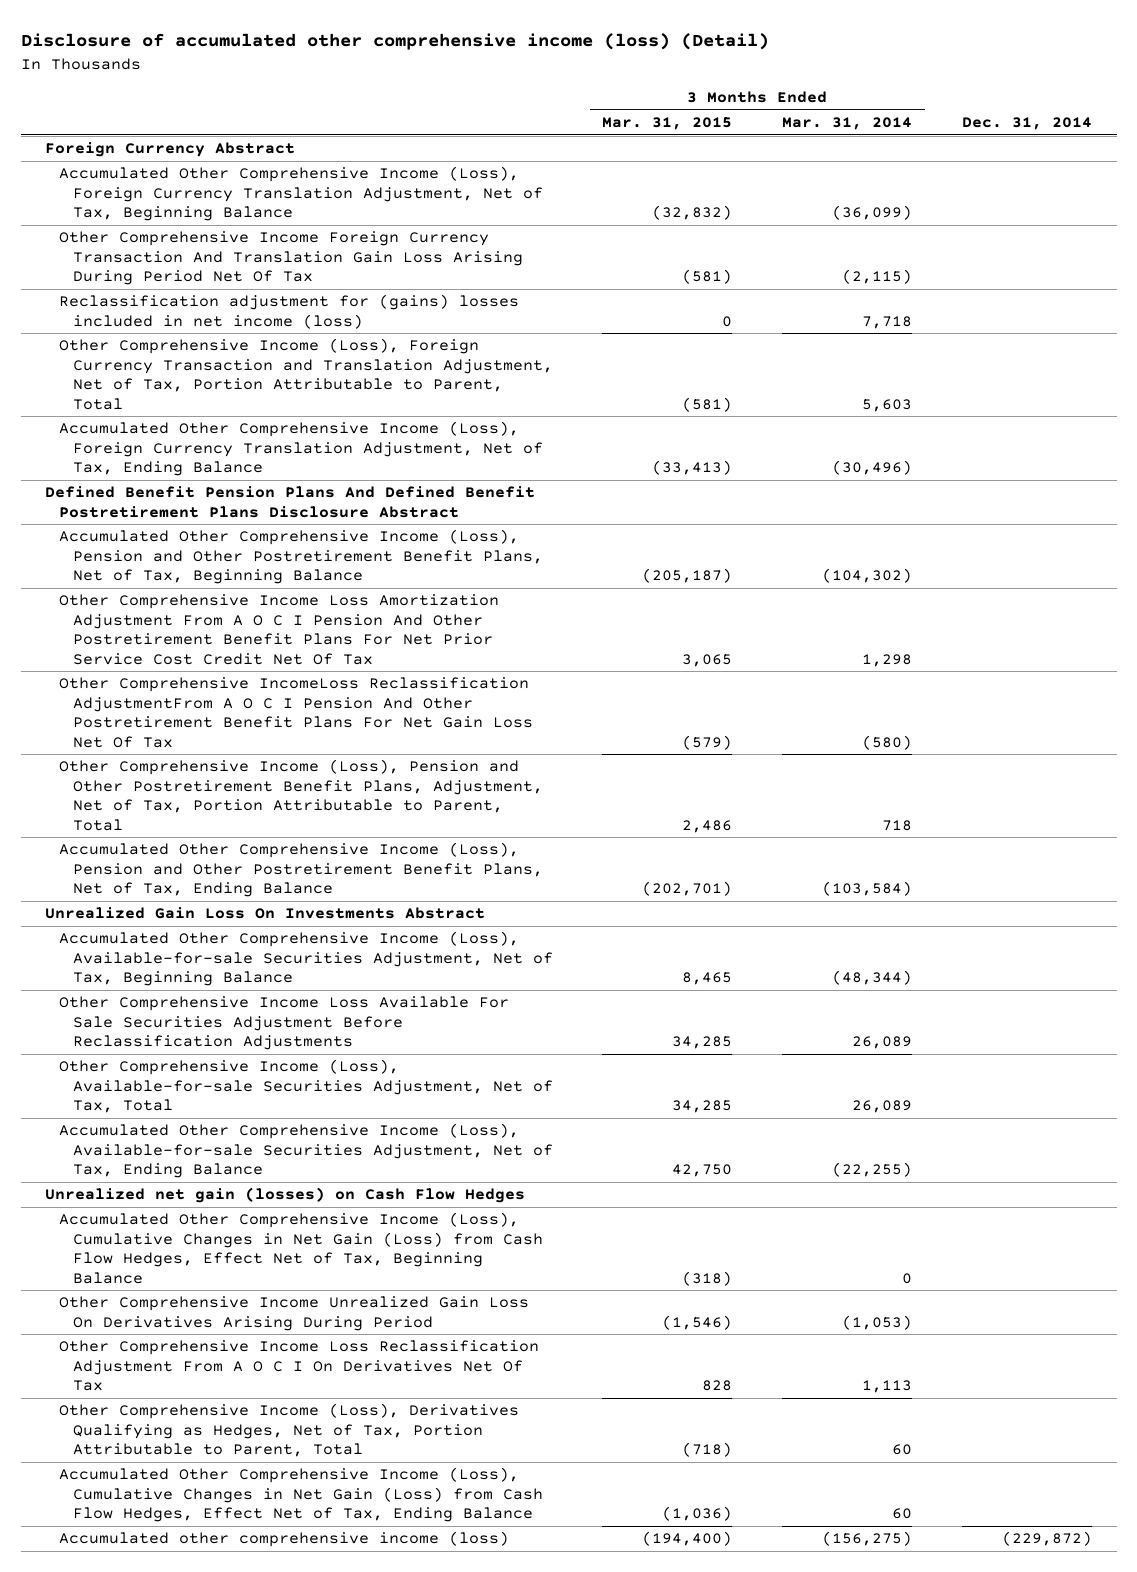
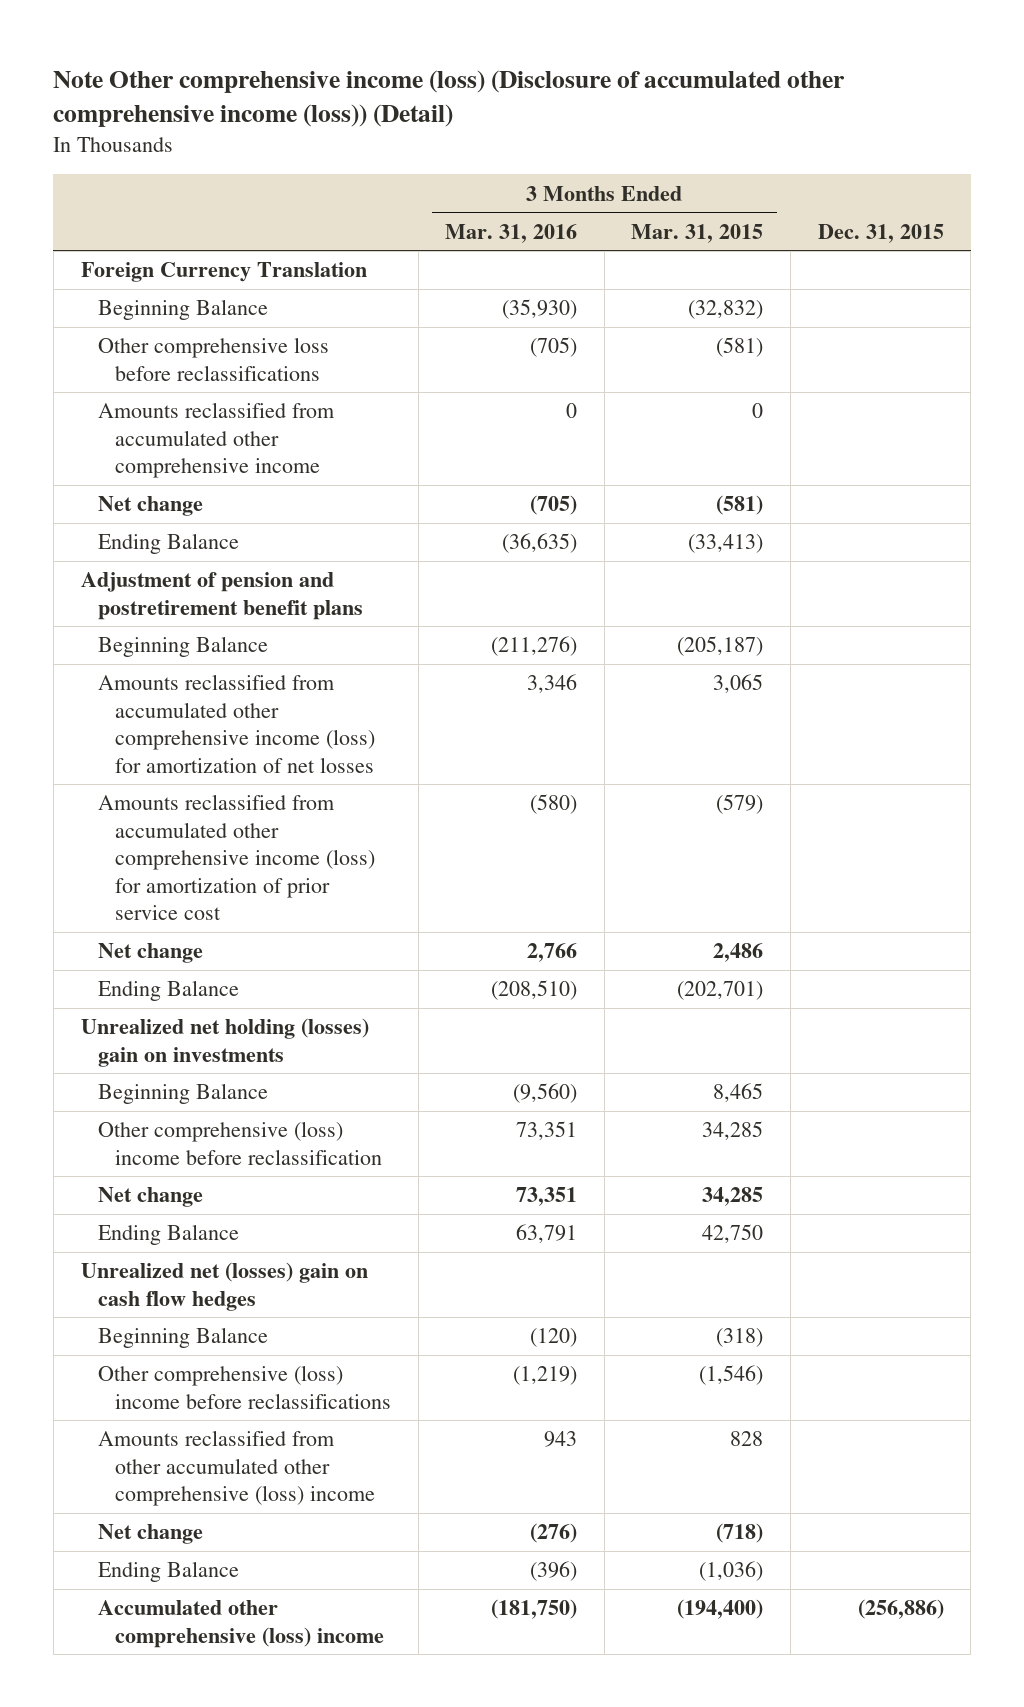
[20,33,769,51] Disclosure of accumulated other comprehensive income (loss) (Detail) -> [53,69,846,128] Note Other comprehensive income (loss) (Disclosure of accumulated other comprehensive income (loss)) (Detail)
[782,117,913,131] Mar. 31, 2014 -> none
[961,117,1092,131] Dec. 31, 2014 -> none
none -> [445,223,578,243] Mar. 31, 2016
none -> [817,223,944,243] Dec. 31, 2015
[45,142,296,158] Foreign Currency Abstract -> [80,262,367,283] Foreign Currency Translation
[59,166,543,222] Accumulated Other Comprehensive Income (Loss), Foreign Currency Translation Adjustment, Net of Tax, Beginning Balance -> [97,299,268,321] Beginning Balance
[59,231,523,286] Other Comprehensive Income Foreign Currency Transaction And Translation Gain Loss Arising During Period Net Of Tax -> [97,337,329,381] Other comprehensive loss before reclassifications
[59,294,520,329] Reclassification adjustment for (gains) losses included in net income (loss) -> [97,402,335,479] Amounts reclassified from accumulated other comprehensive income
[59,338,553,410] Other Comprehensive Income (Loss), Foreign Currency Transaction and Translation Adjustment, Net of Tax, Portion Attributable to Parent, Total -> [97,496,203,517] Net change
[59,421,543,477] Accumulated Other Comprehensive Income (Loss), Foreign Currency Translation Adjustment, Net of Tax, Ending Balance -> [97,533,239,555] Ending Balance
[45,486,536,518] Defined Benefit Pension Plans And Defined Benefit Postretirement Plans Disclosure Abstract -> [80,572,363,620] Adjustment of pension and postretirement benefit plans
[59,529,543,585] Accumulated Other Comprehensive Income (Loss), Pension and Other Postretirement Benefit Plans, Net of Tax, Beginning Balance -> [97,636,268,658] Beginning Balance
[59,594,500,665] Other Comprehensive Income Loss Amortization Adjustment From A O C I Pension And Other Postretirement Benefit Plans For Net Prior Service Cost Credit Net Of Tax -> [97,674,376,773] Amounts reclassified from accumulated other comprehensive income (loss) for amortization of net losses
[59,677,533,748] Other Comprehensive IncomeLoss Reclassification AdjustmentFrom A O C I Pension And Other Postretirement Benefit Plans For Net Gain Loss Net Of Tax -> [97,794,376,921] Amounts reclassified from accumulated other comprehensive income (loss) for amortization of prior service cost
[59,759,543,831] Other Comprehensive Income (Loss), Pension and Other Postretirement Benefit Plans, Adjustment, Net of Tax, Portion Attributable to Parent, Total -> [97,943,203,964] Net change
[59,842,543,898] Accumulated Other Comprehensive Income (Loss), Pension and Other Postretirement Benefit Plans, Net of Tax, Ending Balance -> [97,980,239,1002] Ending Balance
[45,907,486,920] Unrealized Gain Loss On Investments Abstract -> [80,1018,369,1067] Unrealized net holding (losses) gain on investments
[59,931,553,987] Accumulated Other Comprehensive Income (Loss), Available-for-sale Securities Adjustment, Net of Tax, Beginning Balance -> [97,1083,268,1105] Beginning Balance
[59,996,510,1051] Other Comprehensive Income Loss Available For Sale Securities Adjustment Before Reclassification Adjustments -> [97,1121,383,1165] Other comprehensive (loss) income before reclassification
[59,1059,553,1114] Other Comprehensive Income (Loss), Available-for-sale Securities Adjustment, Net of Tax, Total -> [97,1187,203,1208] Net change
[59,1123,553,1179] Accumulated Other Comprehensive Income (Loss), Available-for-sale Securities Adjustment, Net of Tax, Ending Balance -> [97,1224,239,1246] Ending Balance
[45,1187,526,1204] Unrealized net gain (losses) on Cash Flow Hedges -> [80,1262,368,1311] Unrealized net (losses) gain on cash flow hedges
[59,1212,543,1284] Accumulated Other Comprehensive Income (Loss), Cumulative Changes in Net Gain (Loss) from Cash Flow Hedges, Effect Net of Tax, Beginning Balance -> [97,1327,268,1349] Beginning Balance
[59,1296,530,1331] Other Comprehensive Income Unrealized Gain Loss On Derivatives Arising During Period -> [97,1365,392,1409] Other comprehensive (loss) income before reclassifications
[59,1340,540,1392] Other Comprehensive Income Loss Reclassification Adjustment From A O C I On Derivatives Net Of Tax -> [97,1430,376,1507] Amounts reclassified from other accumulated other comprehensive (loss) income
[59,1403,520,1458] Other Comprehensive Income (Loss), Derivatives Qualifying as Hedges, Net of Tax, Portion Attributable to Parent, Total -> [97,1524,203,1545] Net change
[59,1467,543,1523] Accumulated Other Comprehensive Income (Loss), Cumulative Changes in Net Gain (Loss) from Cash Flow Hedges, Effect Net of Tax, Ending Balance -> [97,1561,239,1583] Ending Balance
[59,1531,510,1548] Accumulated other comprehensive income (loss) -> [97,1600,385,1648] Accumulated other comprehensive (loss) income

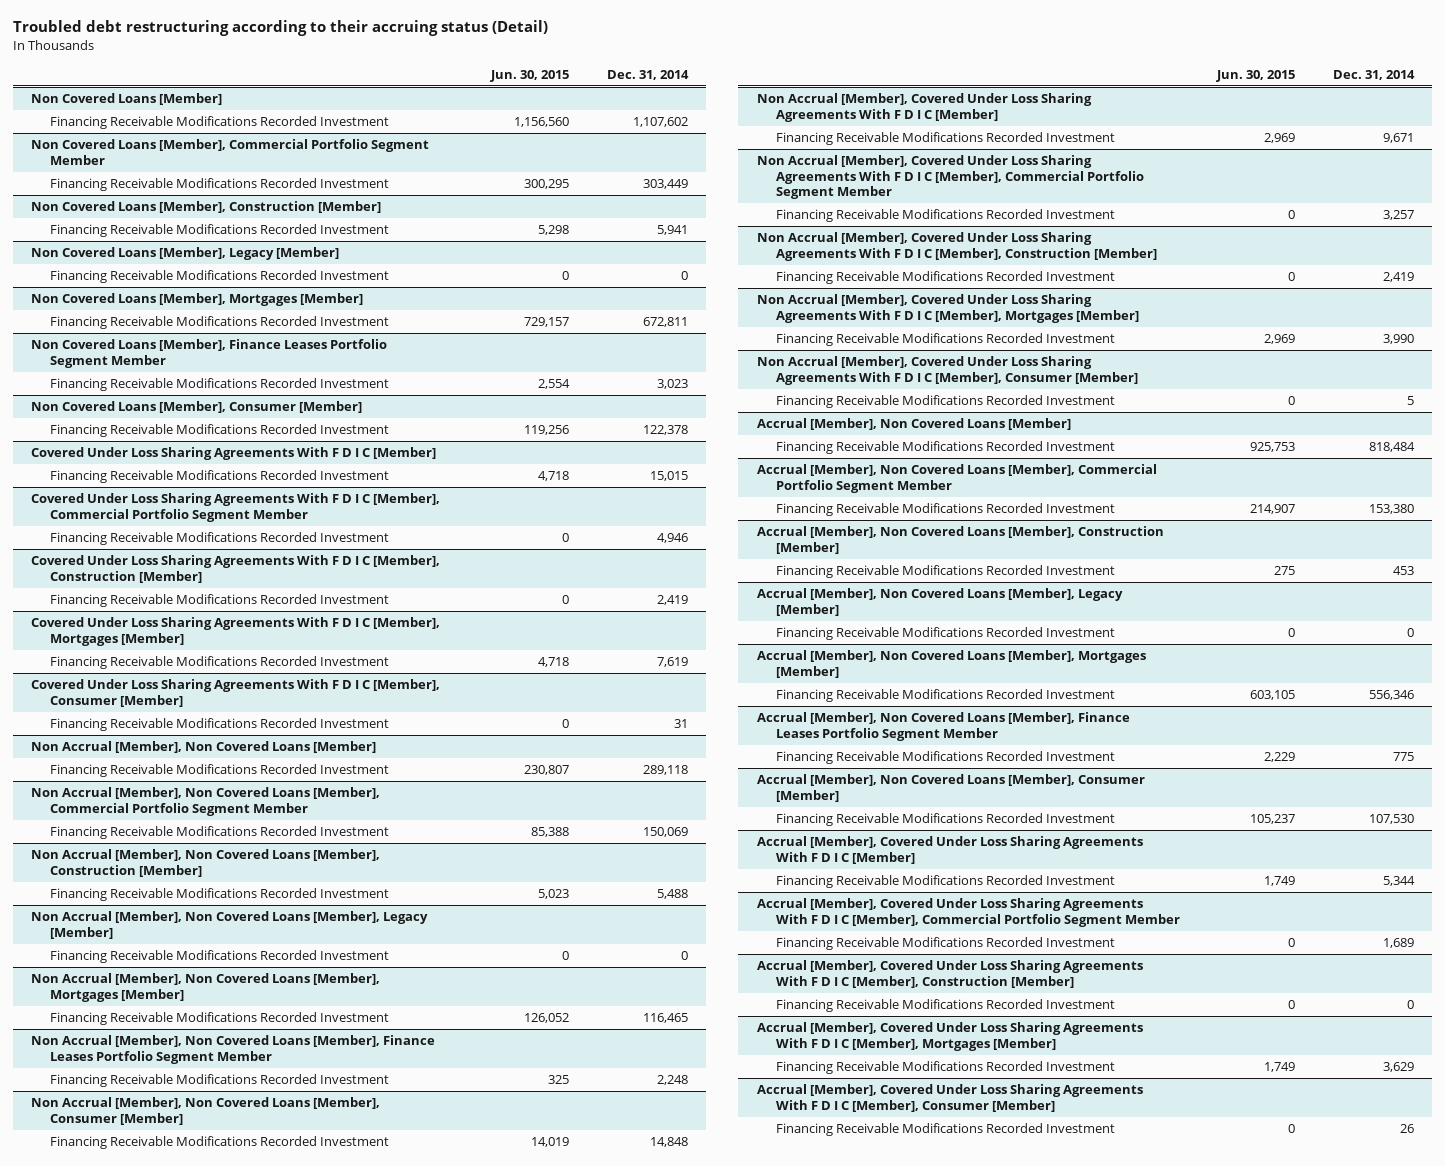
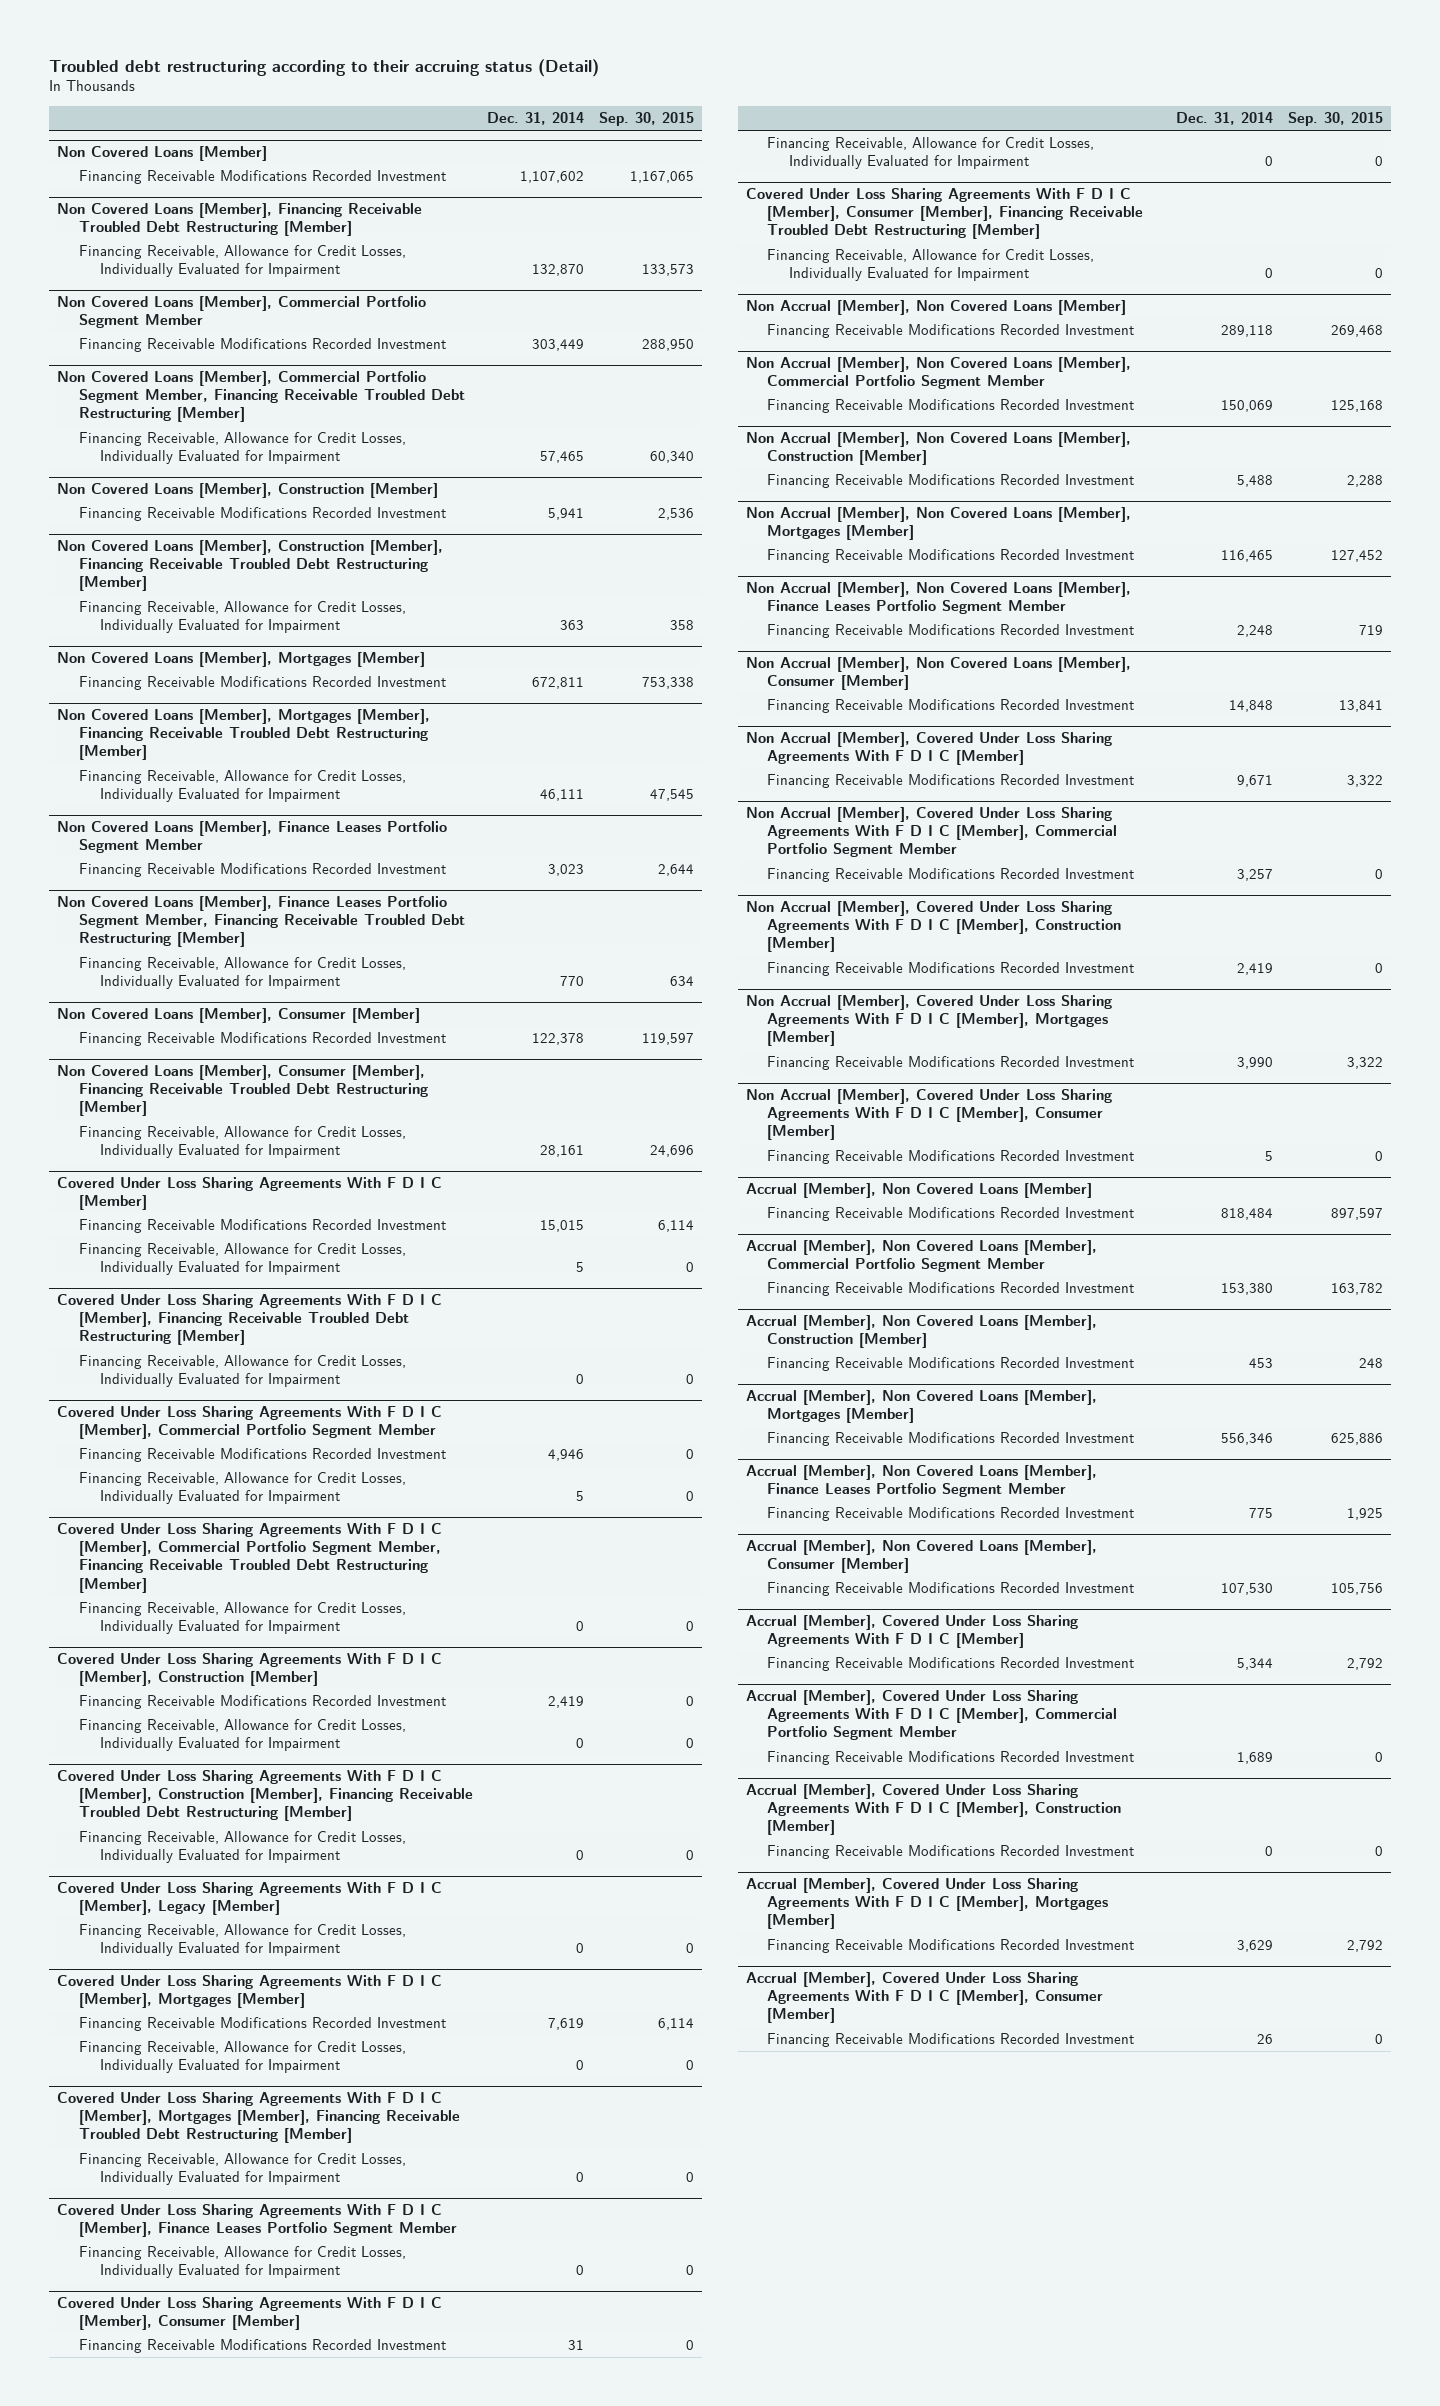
[490,69,570,82] Jun. 30, 2015 -> none
none -> [599,112,695,127] Sep. 30, 2015
none -> [56,203,422,237] Non Covered Loans [Member], Financing Receivable Troubled Debt Restructuring [Member]
none -> [78,245,406,278] Financing Receivable, Allowance for Credit Losses, Individually Evaluated for Impairment
none -> [56,371,465,423] Non Covered Loans [Member], Commercial Portfolio Segment Member, Financing Receivable Troubled Debt Restructuring [Member]
none -> [78,432,406,465] Financing Receivable, Allowance for Credit Losses, Individually Evaluated for Impairment
[31,247,340,261] Non Covered Loans [Member], Legacy [Member] -> none
[50,270,390,284] Financing Receivable Modifications Recorded Investment -> none
none -> [56,540,443,592] Non Covered Loans [Member], Construction [Member], Financing Receivable Troubled Debt Restructuring [Member]
none -> [78,601,406,634] Financing Receivable, Allowance for Credit Losses, Individually Evaluated for Impairment
none -> [56,709,430,761] Non Covered Loans [Member], Mortgages [Member], Financing Receivable Troubled Debt Restructuring [Member]
none -> [78,770,406,803] Financing Receivable, Allowance for Credit Losses, Individually Evaluated for Impairment
none -> [56,896,465,948] Non Covered Loans [Member], Finance Leases Portfolio Segment Member, Financing Receivable Troubled Debt Restructuring [Member]
none -> [78,957,406,990] Financing Receivable, Allowance for Credit Losses, Individually Evaluated for Impairment
none -> [56,1065,428,1117] Non Covered Loans [Member], Consumer [Member], Financing Receivable Troubled Debt Restructuring [Member]
none -> [78,1126,406,1159] Financing Receivable, Allowance for Credit Losses, Individually Evaluated for Impairment
none -> [78,1243,406,1276] Financing Receivable, Allowance for Credit Losses, Individually Evaluated for Impairment
none -> [56,1294,442,1346] Covered Under Loss Sharing Agreements With F D I C [Member], Financing Receivable Troubled Debt Restructuring [Member]
none -> [78,1355,406,1388] Financing Receivable, Allowance for Credit Losses, Individually Evaluated for Impairment
none -> [78,1472,406,1505] Financing Receivable, Allowance for Credit Losses, Individually Evaluated for Impairment
none -> [56,1523,442,1593] Covered Under Loss Sharing Agreements With F D I C [Member], Commercial Portfolio Segment Member, Financing Receivable Troubled Debt Restructuring [Member]
none -> [78,1602,406,1635] Financing Receivable, Allowance for Credit Losses, Individually Evaluated for Impairment
none -> [78,1719,406,1752] Financing Receivable, Allowance for Credit Losses, Individually Evaluated for Impairment
none -> [56,1770,473,1822] Covered Under Loss Sharing Agreements With F D I C [Member], Construction [Member], Financing Receivable Troubled Debt Restructuring [Member]
none -> [78,1831,406,1864] Financing Receivable, Allowance for Credit Losses, Individually Evaluated for Impairment
none -> [56,1882,442,1916] Covered Under Loss Sharing Agreements With F D I C [Member], Legacy [Member]
none -> [78,1924,406,1957] Financing Receivable, Allowance for Credit Losses, Individually Evaluated for Impairment
none -> [78,2041,406,2074] Financing Receivable, Allowance for Credit Losses, Individually Evaluated for Impairment
none -> [56,2092,460,2144] Covered Under Loss Sharing Agreements With F D I C [Member], Mortgages [Member], Financing Receivable Troubled Debt Restructuring [Member]
none -> [78,2153,406,2186] Financing Receivable, Allowance for Credit Losses, Individually Evaluated for Impairment
none -> [56,2204,457,2238] Covered Under Loss Sharing Agreements With F D I C [Member], Finance Leases Portfolio Segment Member
none -> [78,2246,406,2279] Financing Receivable, Allowance for Credit Losses, Individually Evaluated for Impairment
none -> [767,137,1095,170] Financing Receivable, Allowance for Credit Losses, Individually Evaluated for Impairment
none -> [745,188,1144,240] Covered Under Loss Sharing Agreements With F D I C [Member], Consumer [Member], Financing Receivable Troubled Debt Restructuring [Member]
none -> [767,249,1095,282] Financing Receivable, Allowance for Credit Losses, Individually Evaluated for Impairment
[31,911,429,939] Non Accrual [Member], Non Covered Loans [Member], Legacy [Member] -> none
[50,950,390,964] Financing Receivable Modifications Recorded Investment -> none
[757,588,1124,616] Accrual [Member], Non Covered Loans [Member], Legacy [Member] -> none
[775,627,1115,641] Financing Receivable Modifications Recorded Investment -> none

